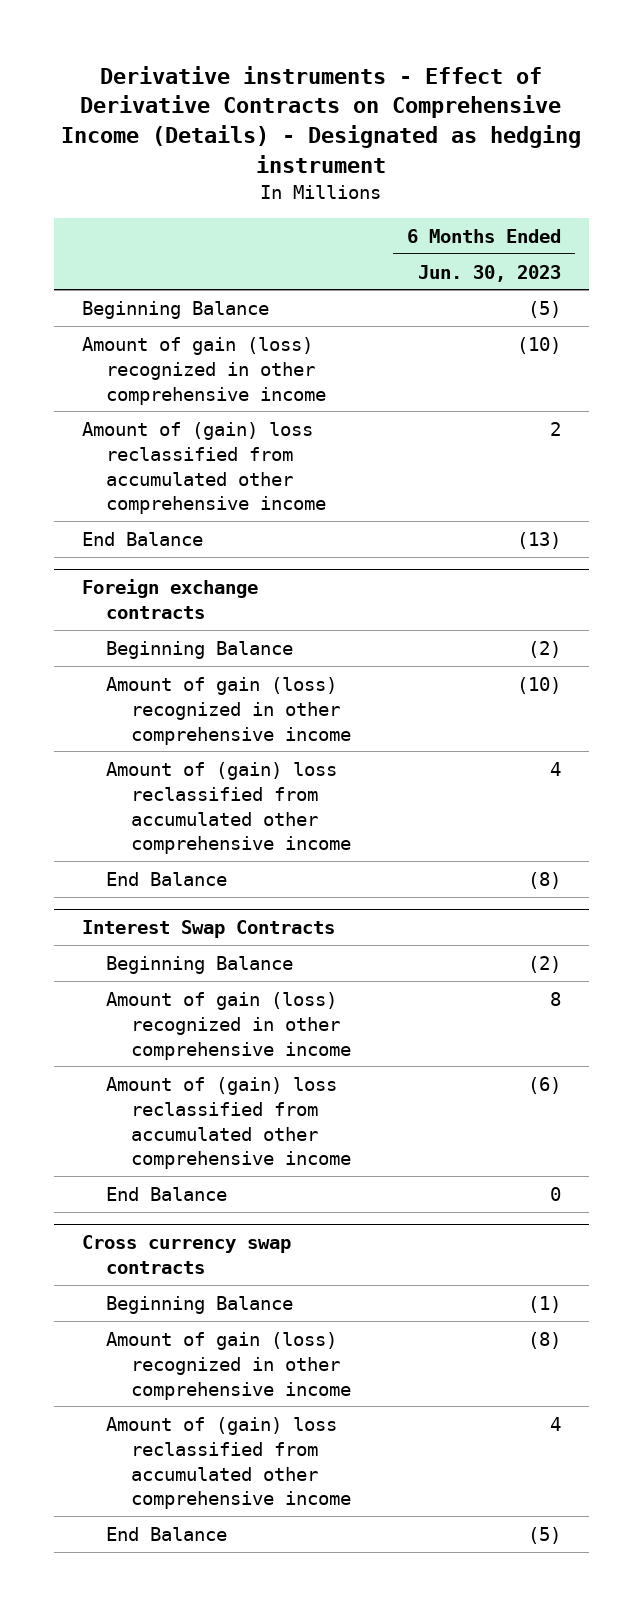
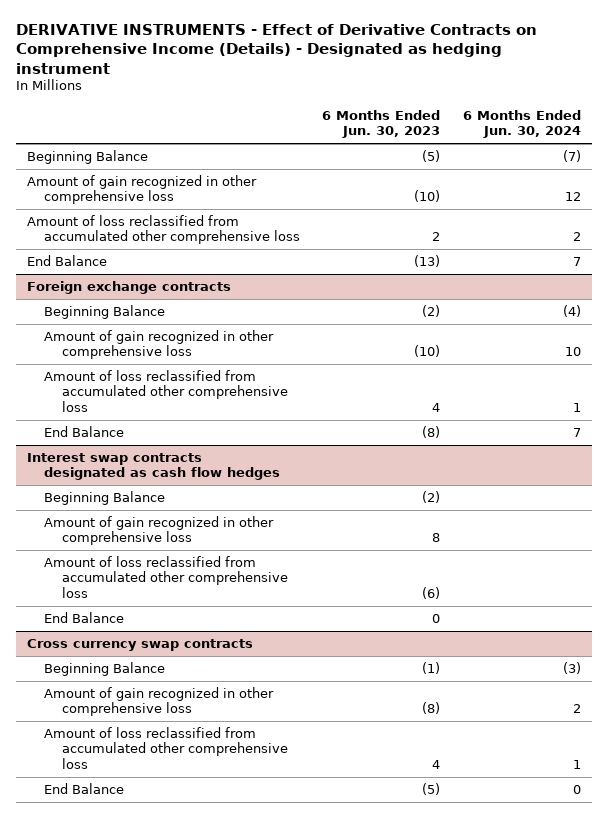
[61,65,582,173] Derivative instruments - Effect of Derivative Contracts on Comprehensive Income (Details) - Designated as hedging instrument -> [15,24,537,74] DERIVATIVE INSTRUMENTS - Effect of Derivative Contracts on Comprehensive Income (Details) - Designated as hedging instrument
none -> [462,109,581,139] 6 Months Ended Jun. 30, 2024
[81,336,327,405] Amount of gain (loss) recognized in other comprehensive income -> [26,174,257,205] Amount of gain recognized in other comprehensive loss
[81,421,327,515] Amount of (gain) loss reclassified from accumulated other comprehensive income -> [26,214,301,245] Amount of loss reclassified from accumulated other comprehensive loss
[106,676,351,745] Amount of gain (loss) recognized in other comprehensive income -> [44,329,275,360] Amount of gain recognized in other comprehensive loss
[106,761,351,855] Amount of (gain) loss reclassified from accumulated other comprehensive income -> [44,369,288,412] Amount of loss reclassified from accumulated other comprehensive loss
[81,920,335,939] Interest Swap Contracts -> [26,452,281,481] Interest swap contracts designated as cash flow hedges
[106,991,351,1060] Amount of gain (loss) recognized in other comprehensive income -> [44,515,275,546] Amount of gain recognized in other comprehensive loss
[106,1076,351,1170] Amount of (gain) loss reclassified from accumulated other comprehensive income -> [44,555,288,598] Amount of loss reclassified from accumulated other comprehensive loss
[106,1331,351,1400] Amount of gain (loss) recognized in other comprehensive income -> [44,686,275,717] Amount of gain recognized in other comprehensive loss
[106,1416,351,1510] Amount of (gain) loss reclassified from accumulated other comprehensive income -> [44,726,288,769] Amount of loss reclassified from accumulated other comprehensive loss

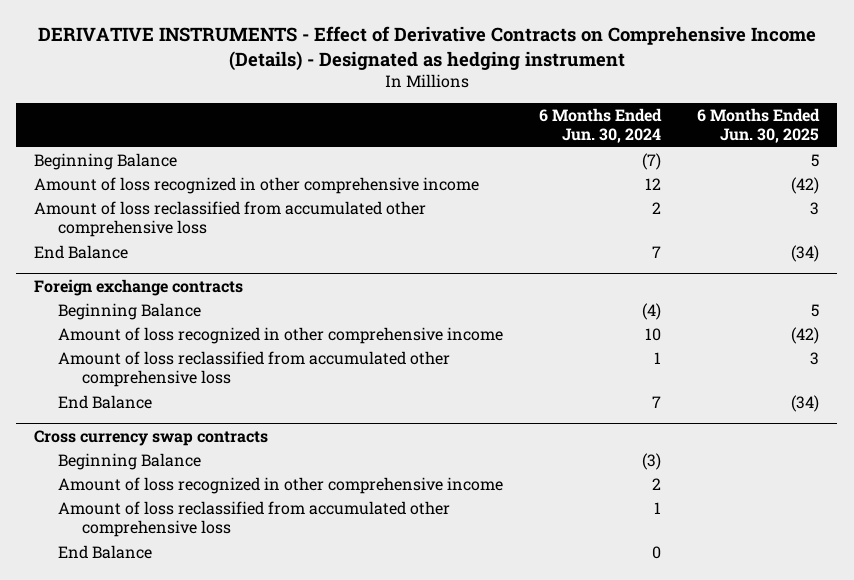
[322,109,441,139] 6 Months Ended Jun. 30, 2023 -> none
none -> [697,107,821,144] 6 Months Ended Jun. 30, 2025
[26,174,257,205] Amount of gain recognized in other comprehensive loss -> [34,176,480,194] Amount of loss recognized in other comprehensive income
[44,329,275,360] Amount of gain recognized in other comprehensive loss -> [57,326,503,344] Amount of loss recognized in other comprehensive income
[26,452,281,481] Interest swap contracts designated as cash flow hedges -> none
[44,490,166,505] Beginning Balance -> none
[44,515,275,546] Amount of gain recognized in other comprehensive loss -> none
[44,555,288,598] Amount of loss reclassified from accumulated other comprehensive loss -> none
[44,611,125,623] End Balance -> none
[44,686,275,717] Amount of gain recognized in other comprehensive loss -> [57,476,503,494] Amount of loss recognized in other comprehensive income

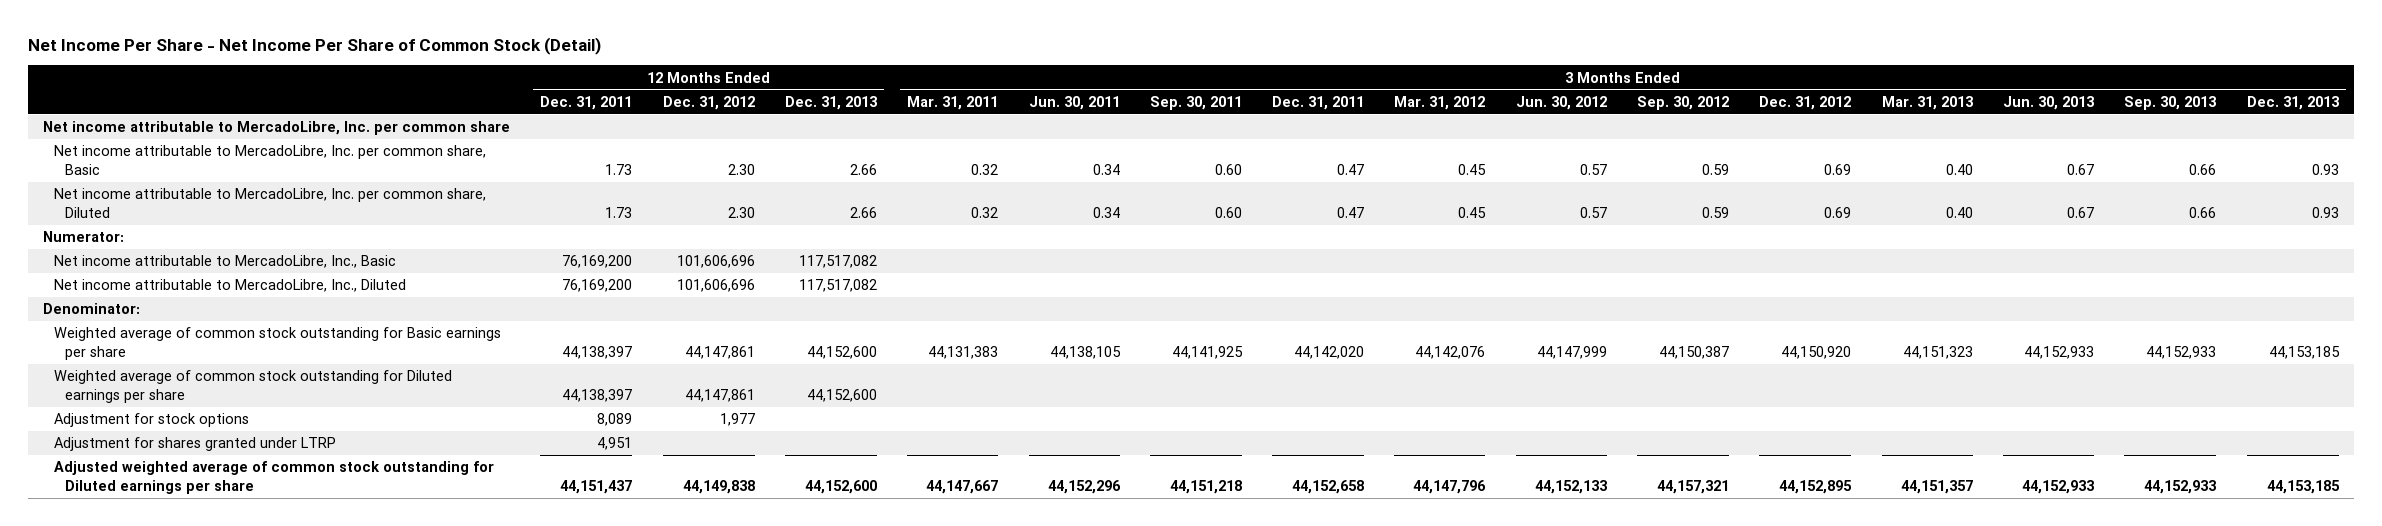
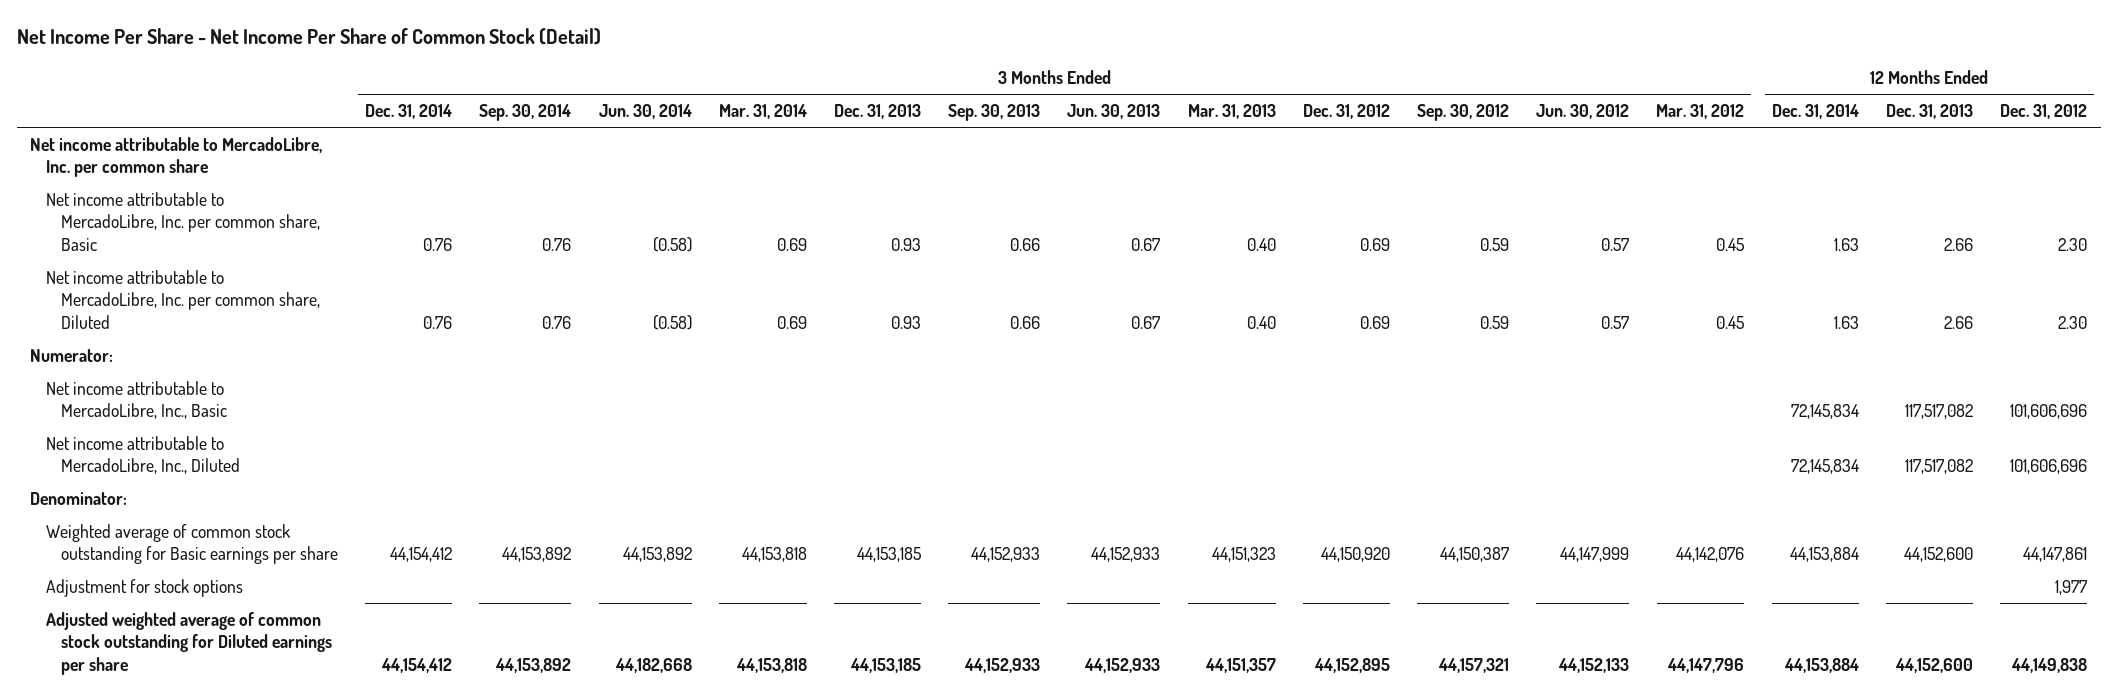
[540,95,633,110] Dec. 31, 2011 -> none
[907,95,999,110] Mar. 31, 2011 -> none
[1028,95,1120,110] Jun. 30, 2011 -> none
[1149,95,1242,110] Sep. 30, 2011 -> none
[1272,95,1365,110] Dec. 31, 2011 -> none
none -> [365,104,453,120] Dec. 31, 2014
none -> [479,104,572,122] Sep. 30, 2014
none -> [598,104,692,120] Jun. 30, 2014
none -> [718,104,807,120] Mar. 31, 2014
none -> [1771,104,1859,120] Dec. 31, 2014
[54,370,453,403] Weighted average of common stock outstanding for Diluted earnings per share -> none
[54,437,337,452] Adjustment for shares granted under LTRP -> none

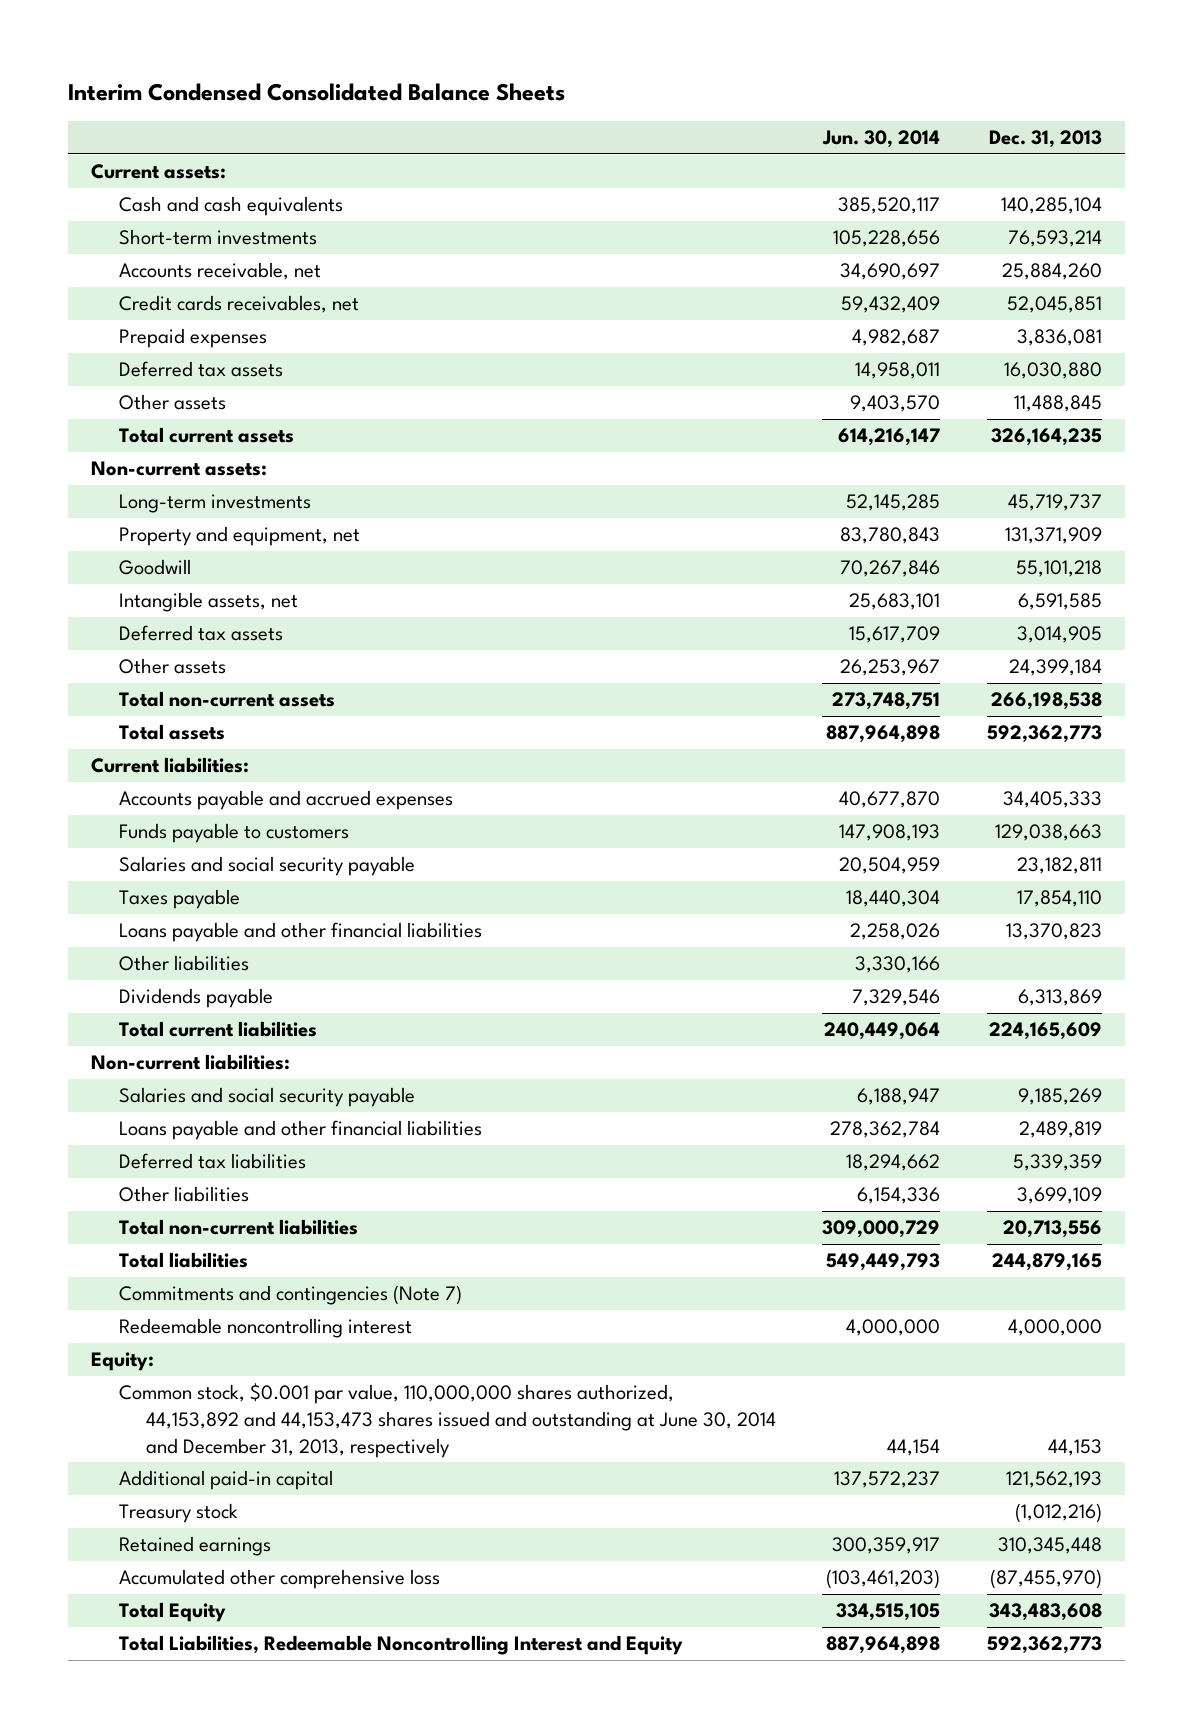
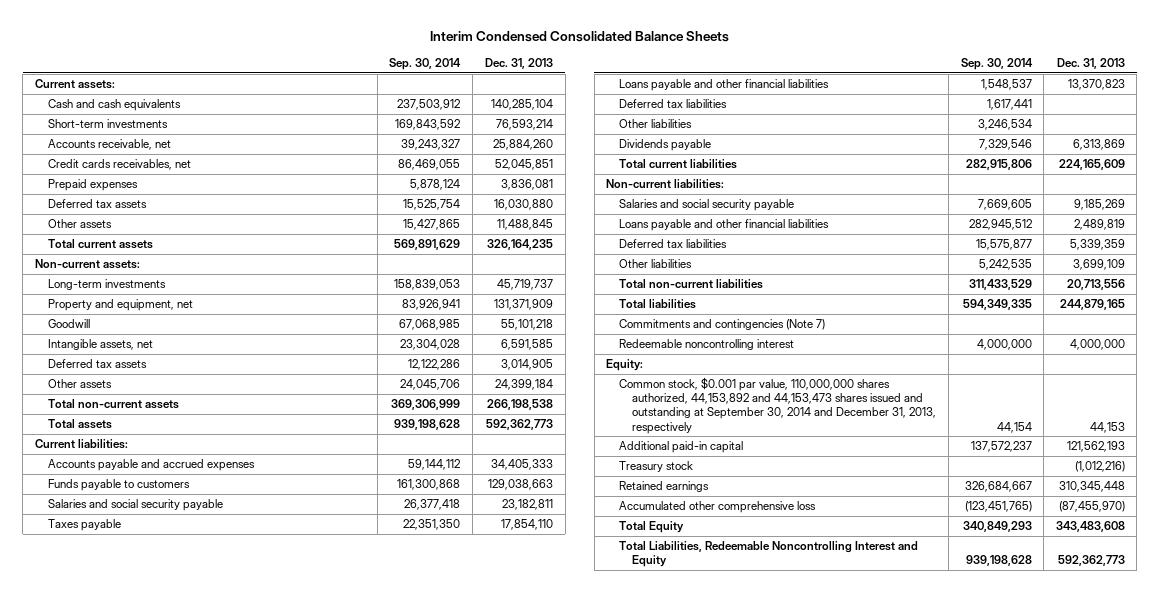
[822,130,941,149] Jun. 30, 2014 -> none
none -> [389,57,462,70] Sep. 30, 2014
none -> [619,99,728,109] Deferred tax liabilities
[118,1383,777,1458] Common stock, $0.001 par value, 110,000,000 shares authorized, 44,153,892 and 44,153,473 shares issued and outstanding at June 30, 2014 and December 31, 2013, respectively -> [619,377,937,434] Common stock, $0.001 par value, 110,000,000 shares authorized, 44,153,892 and 44,153,473 shares issued and outstanding at September 30, 2014 and December 31, 2013, respectively

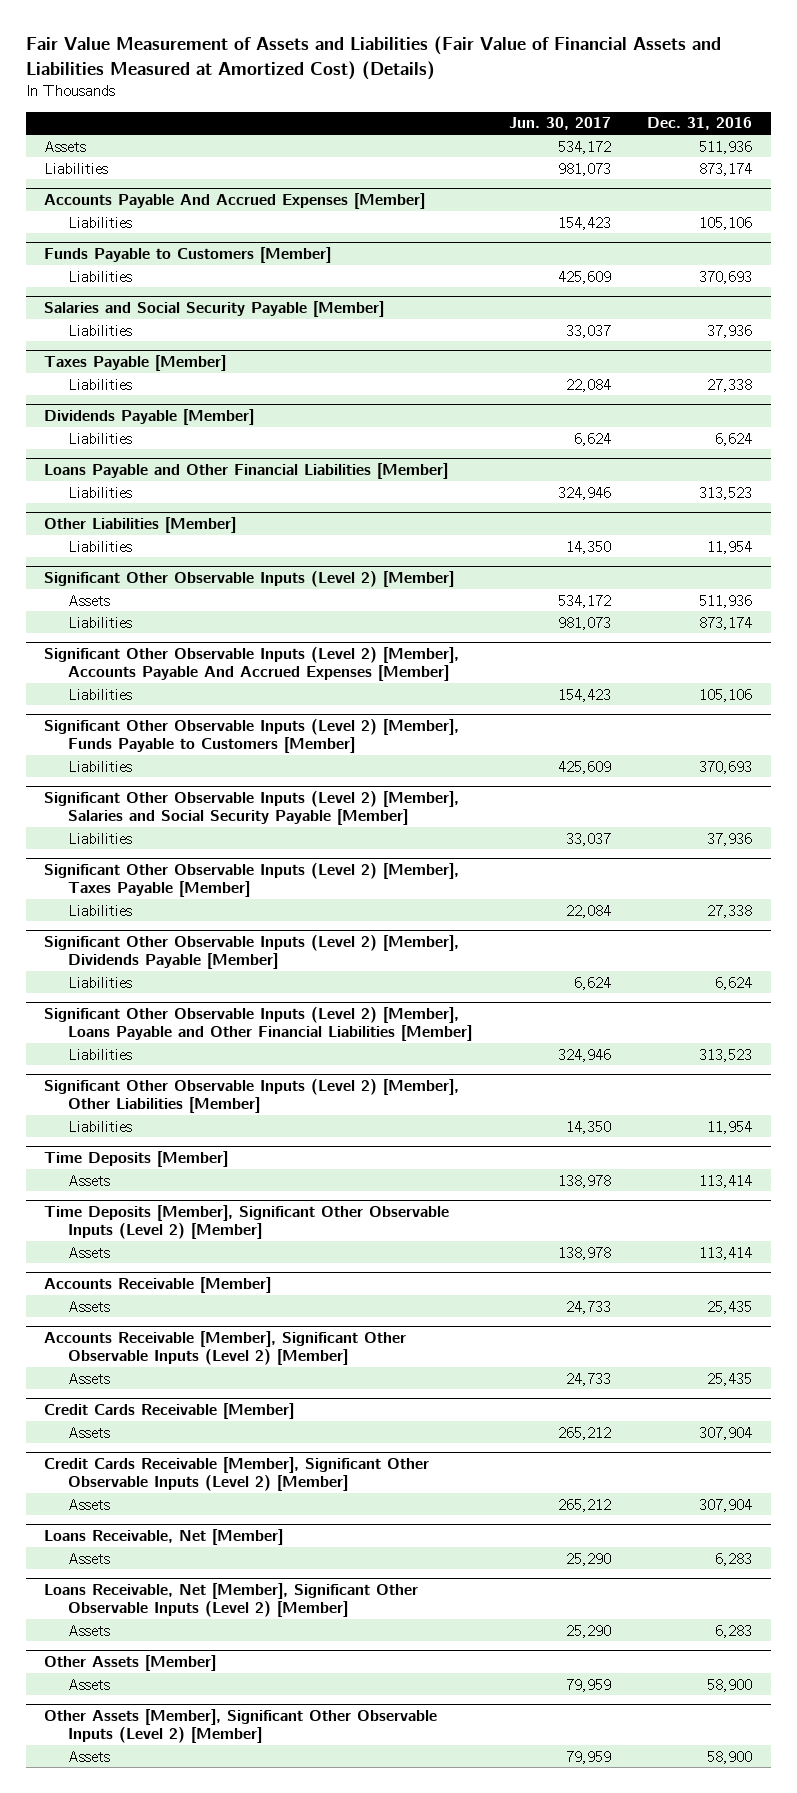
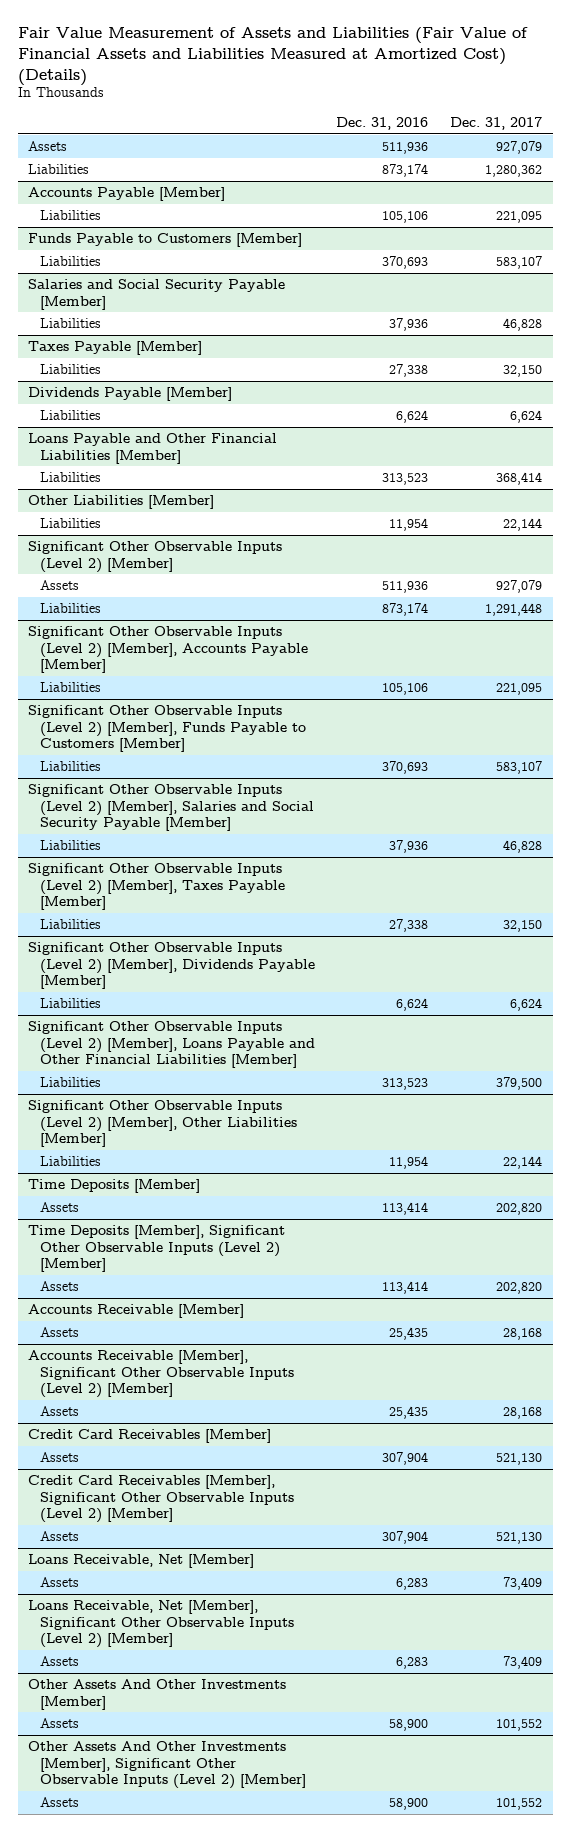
[508,117,611,131] Jun. 30, 2017 -> none
none -> [449,116,542,130] Dec. 31, 2017
[44,192,426,209] Accounts Payable And Accrued Expenses [Member] -> [28,186,226,201] Accounts Payable [Member]
[44,646,460,682] Significant Other Observable Inputs (Level 2) [Member], Accounts Payable And Accrued Expenses [Member] -> [28,625,309,674] Significant Other Observable Inputs (Level 2) [Member], Accounts Payable [Member]
[44,1402,295,1419] Credit Cards Receivable [Member] -> [28,1428,272,1443] Credit Card Receivables [Member]
[44,1456,430,1492] Credit Cards Receivable [Member], Significant Other Observable Inputs (Level 2) [Member] -> [28,1474,295,1524] Credit Card Receivables [Member], Significant Other Observable Inputs (Level 2) [Member]
[44,1654,217,1671] Other Assets [Member] -> [28,1678,287,1710] Other Assets And Other Investments [Member]
[44,1708,438,1744] Other Assets [Member], Significant Other Observable Inputs (Level 2) [Member] -> [28,1740,307,1790] Other Assets And Other Investments [Member], Significant Other Observable Inputs (Level 2) [Member]

